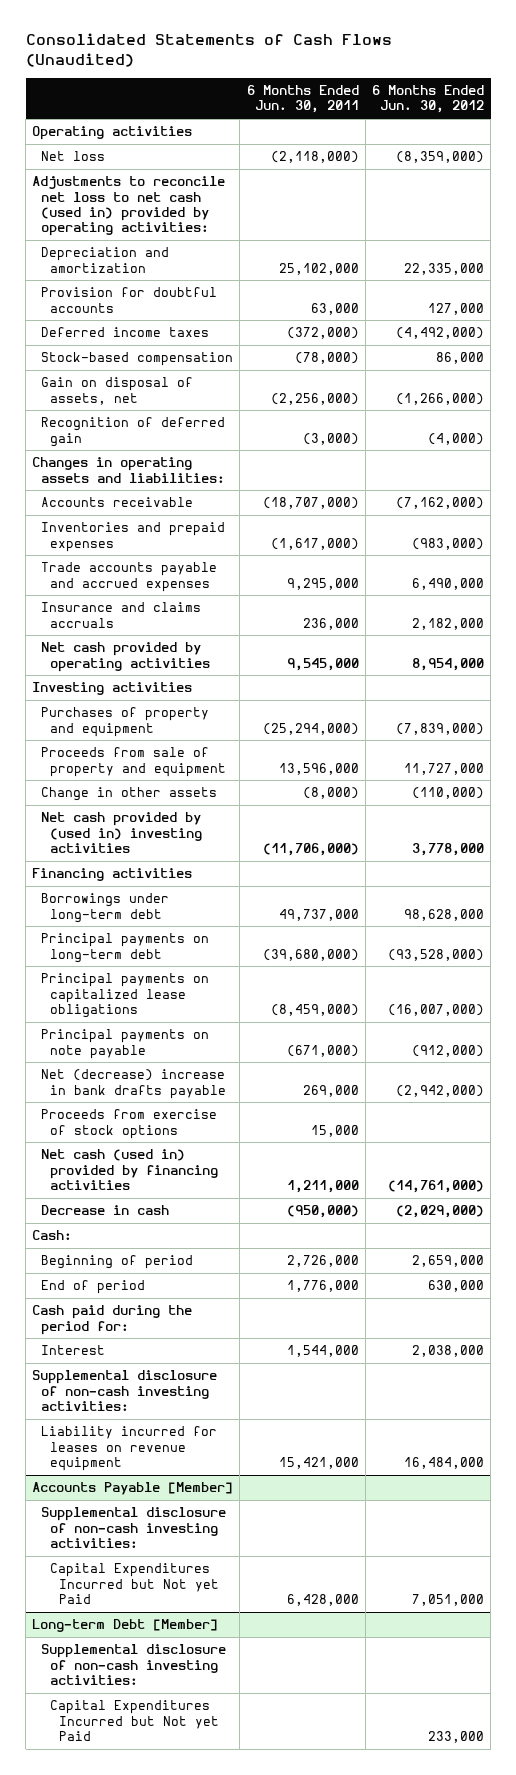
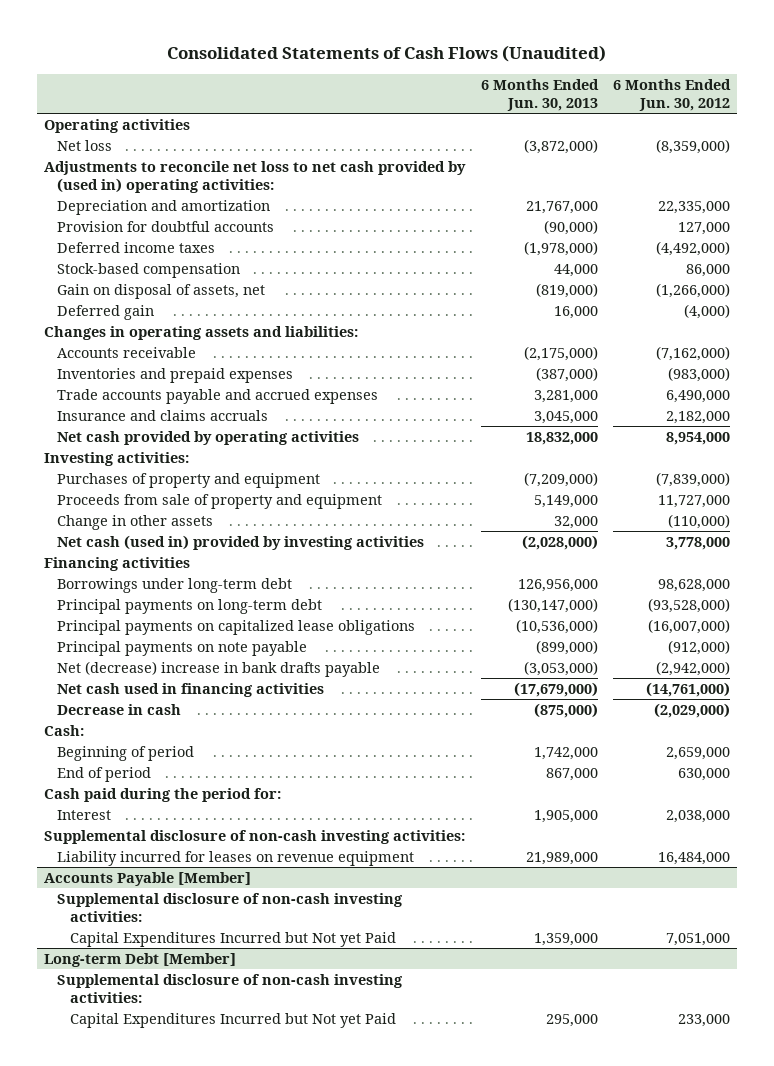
[246,85,359,114] 6 Months Ended Jun. 30, 2011 -> none
none -> [480,78,599,111] 6 Months Ended Jun. 30, 2013
[32,176,226,237] Adjustments to reconcile net loss to net cash (used in) provided by operating activities: -> [44,160,467,193] Adjustments to reconcile net loss to net cash provided by (used in) operating activities:
[41,417,226,447] Recognition of deferred gain -> [57,304,155,320] Deferred gain
[32,682,193,696] Investing activities -> [44,451,190,466] Investing activities:
[41,812,203,853] Net cash provided by (used in) investing activities -> [57,534,425,550] Net cash (used in) provided by investing activities
[41,1109,218,1139] Proceeds from exercise of stock options -> none
[41,1149,219,1190] Net cash (used in) provided by financing activities -> [57,682,325,697] Net cash used in financing activities

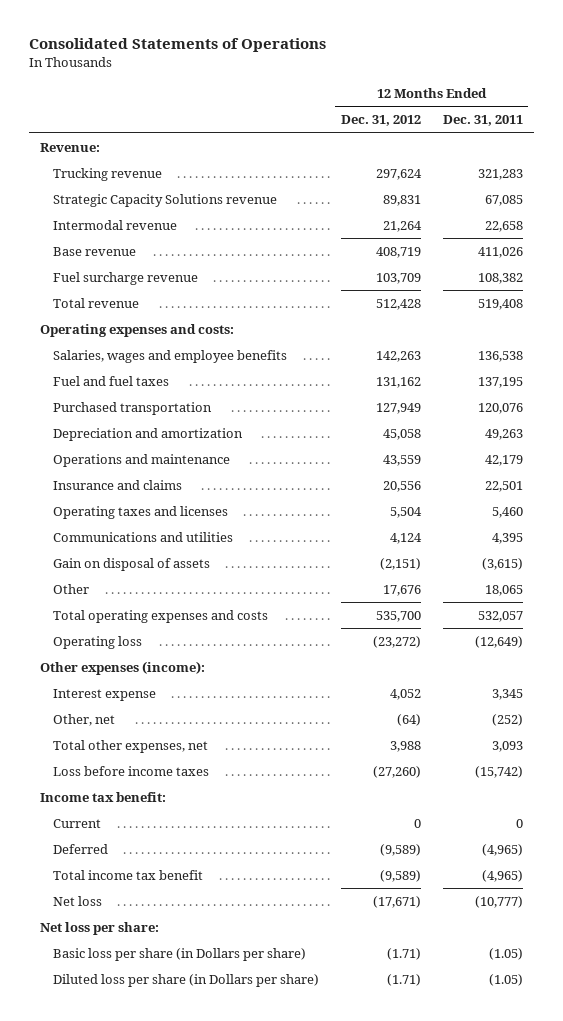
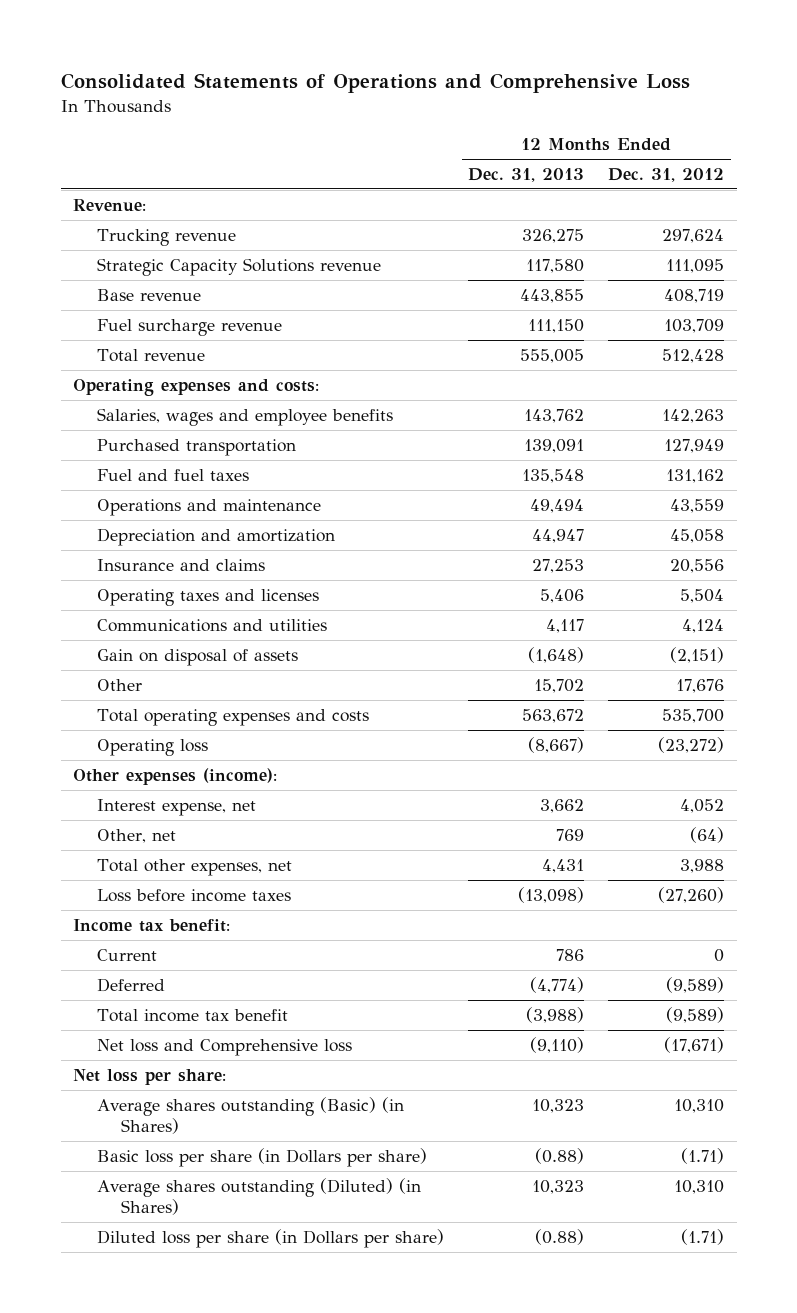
[28,38,326,53] Consolidated Statements of Operations -> [60,72,690,93] Consolidated Statements of Operations and Comprehensive Loss
[442,115,523,127] Dec. 31, 2011 -> none
none -> [468,167,585,182] Dec. 31, 2013
[52,219,177,230] Intermodal revenue -> none
[382,194,421,206] 89,831 -> [666,258,725,273] 111,095
[52,375,169,386] Fuel and fuel taxes -> [97,468,250,481] Fuel and fuel taxes
[52,427,243,441] Depreciation and amortization -> [97,527,336,546] Depreciation and amortization
[52,688,156,701] Interest expense -> [97,798,257,816] Interest expense, net
[52,895,102,906] Net loss -> [97,1038,353,1056] Net loss and Comprehensive loss
none -> [97,1096,405,1135] Average shares outstanding (Basic) (in Shares)
none -> [97,1177,422,1216] Average shares outstanding (Diluted) (in Shares)

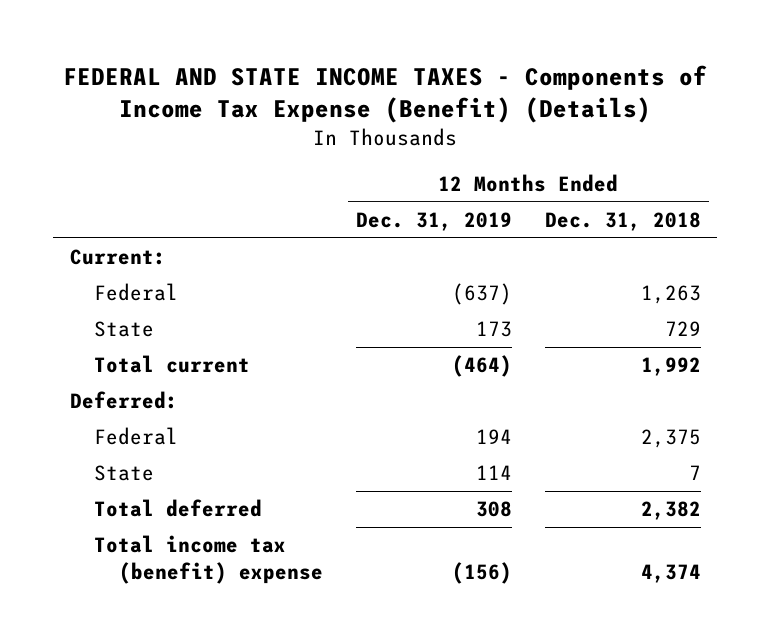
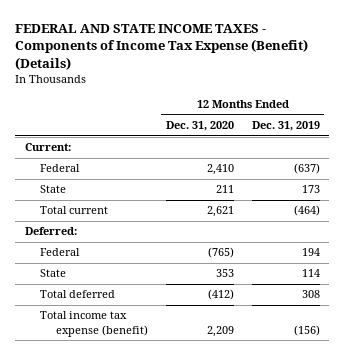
[544,212,701,232] Dec. 31, 2018 -> none
none -> [165,121,234,132] Dec. 31, 2020
[94,535,323,584] Total income tax (benefit) expense -> [40,311,148,337] Total income tax expense (benefit)

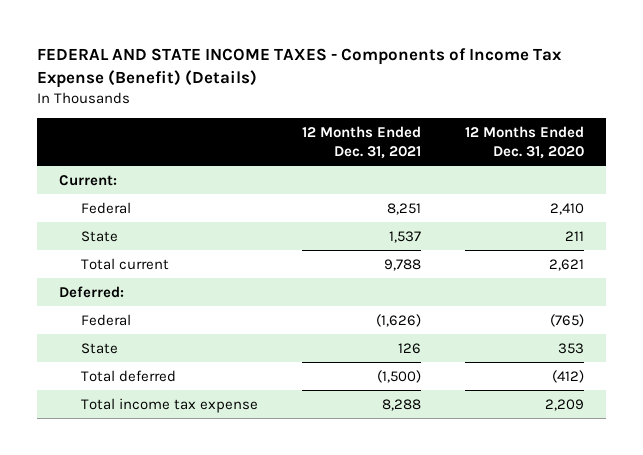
[251,121,320,132] Dec. 31, 2019 -> none
none -> [301,125,421,159] 12 Months Ended Dec. 31, 2021
[40,311,148,337] Total income tax expense (benefit) -> [81,397,259,413] Total income tax expense

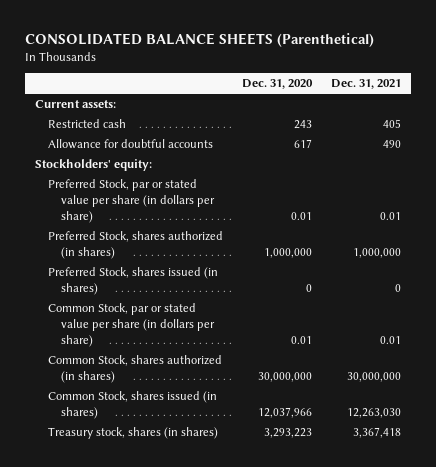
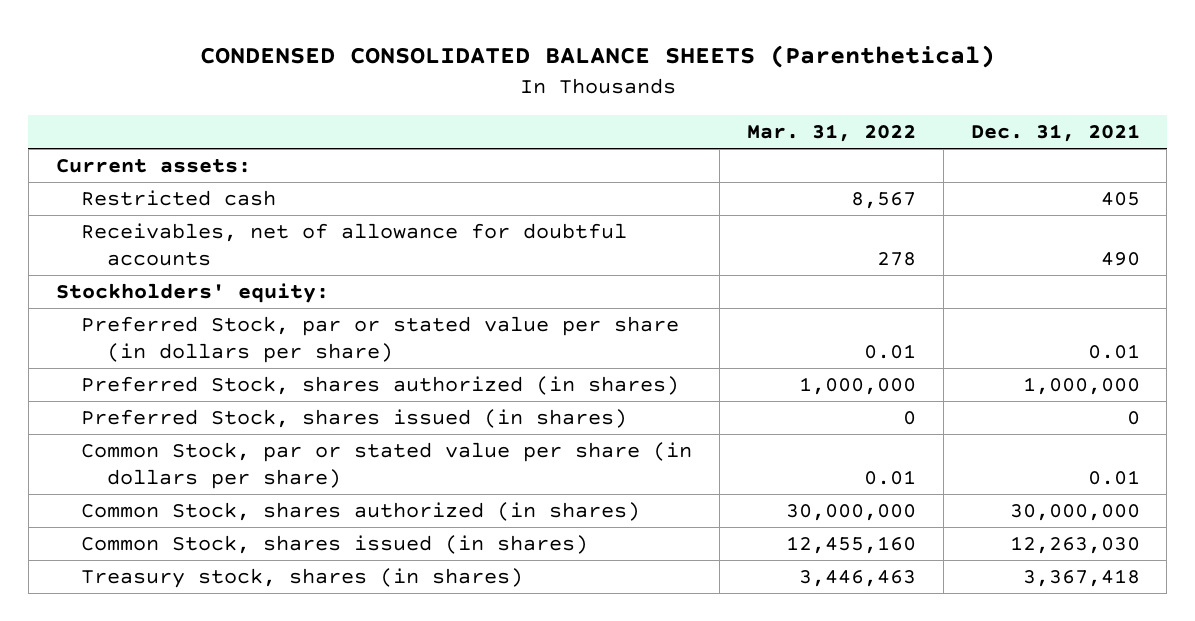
[24,33,374,48] CONSOLIDATED BALANCE SHEETS (Parenthetical) -> [199,44,995,68] CONDENSED CONSOLIDATED BALANCE SHEETS (Parenthetical)
[242,79,314,90] Dec. 31, 2020 -> none
none -> [746,124,916,143] Mar. 31, 2022
[47,138,213,149] Allowance for doubtful accounts -> [81,223,628,266] Receivables, net of allowance for doubtful accounts

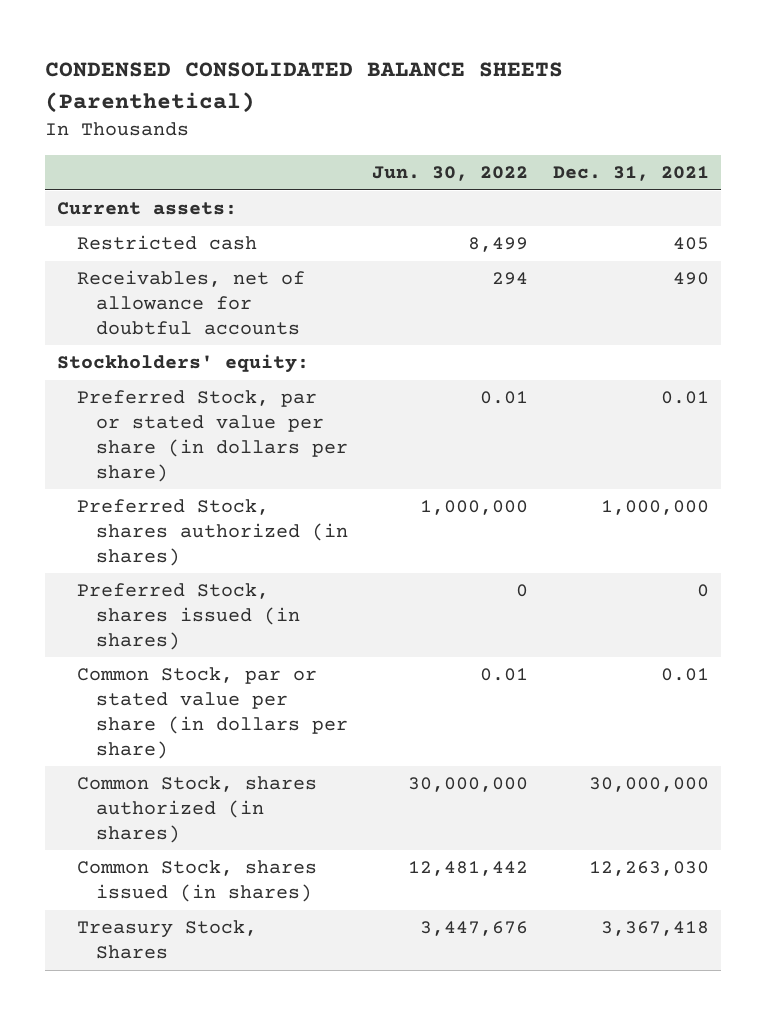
[746,124,916,143] Mar. 31, 2022 -> none
none -> [372,166,529,182] Jun. 30, 2022
[81,568,524,589] Treasury stock, shares (in shares) -> [76,920,257,960] Treasury Stock, Shares

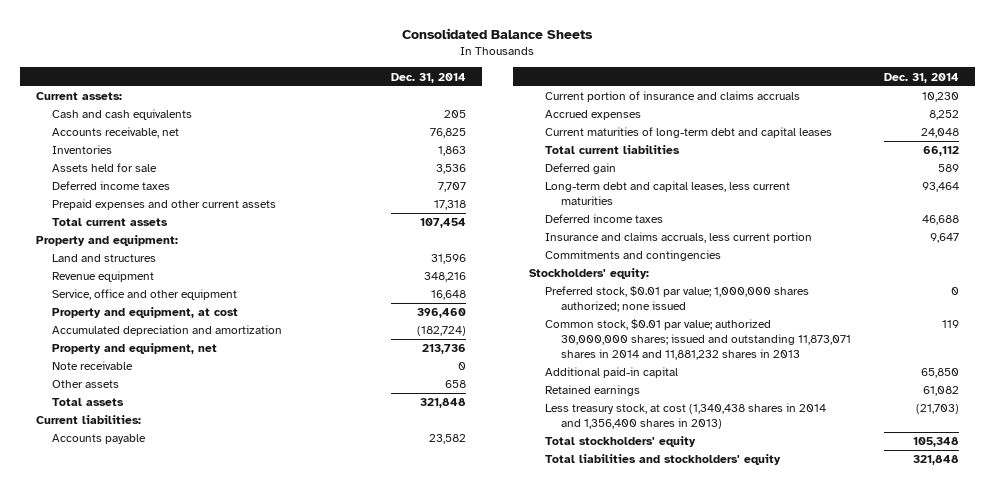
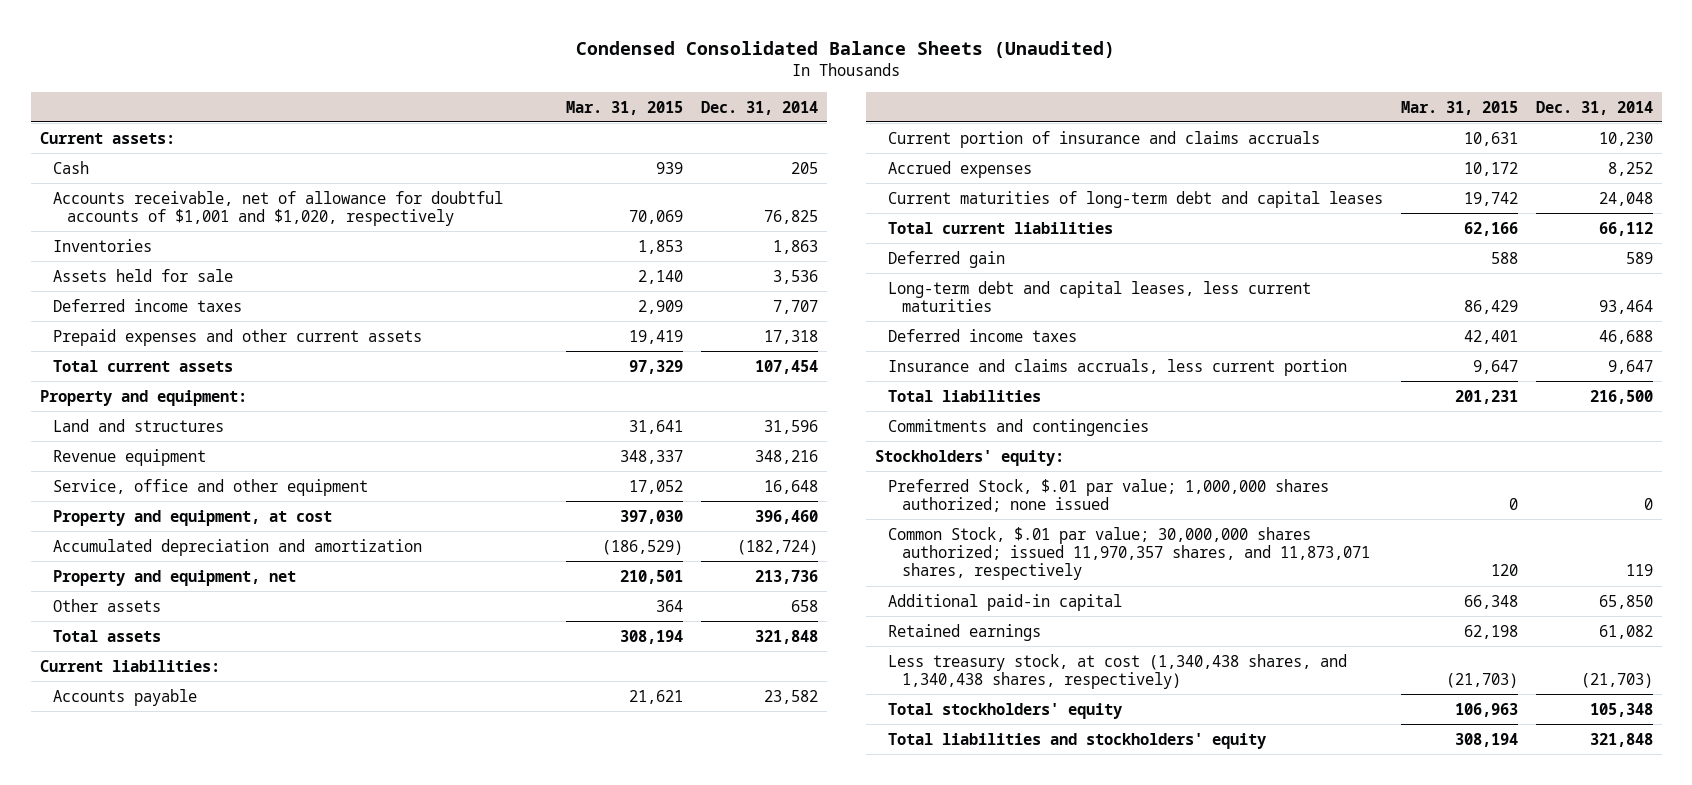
[402,27,594,39] Consolidated Balance Sheets -> [576,41,1116,59] Condensed Consolidated Balance Sheets (Unaudited)
none -> [566,100,684,115] Mar. 31, 2015
[52,109,193,121] Cash and cash equivalents -> [53,160,90,174] Cash
[52,127,180,139] Accounts receivable, net -> [53,190,504,227] Accounts receivable, net of allowance for doubtful accounts of $1,001 and $1,020, respectively
[52,361,134,371] Note receivable -> none
none -> [888,389,1042,402] Total liabilities
[544,286,809,313] Preferred stock, $0.01 par value; 1,000,000 shares authorized; none issued -> [888,478,1330,513] Preferred Stock, $.01 par value; 1,000,000 shares authorized; none issued
[544,319,851,360] Common stock, $0.01 par value; authorized 30,000,000 shares; issued and outstanding 11,873,071 shares in 2014 and 11,881,232 shares in 2013 -> [888,526,1371,581] Common Stock, $.01 par value; 30,000,000 shares authorized; issued 11,970,357 shares, and 11,873,071 shares, respectively
[544,403,826,430] Less treasury stock, at cost (1,340,438 shares in 2014 and 1,356,400 shares in 2013) -> [888,653,1348,690] Less treasury stock, at cost (1,340,438 shares, and 1,340,438 shares, respectively)

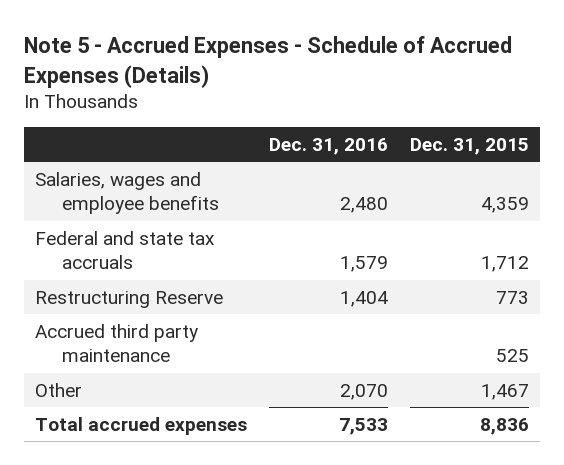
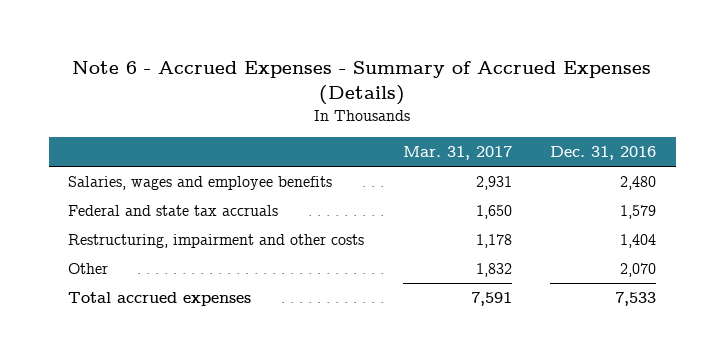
[24,36,513,88] Note 5 - Accrued Expenses - Schedule of Accrued Expenses (Details) -> [72,61,652,106] Note 6 - Accrued Expenses - Summary of Accrued Expenses (Details)
[409,137,529,155] Dec. 31, 2015 -> none
none -> [402,146,512,161] Mar. 31, 2017
[34,323,198,363] Accrued third party maintenance -> none
[34,290,223,308] Restructuring Reserve -> [68,234,365,249] Restructuring, impairment and other costs

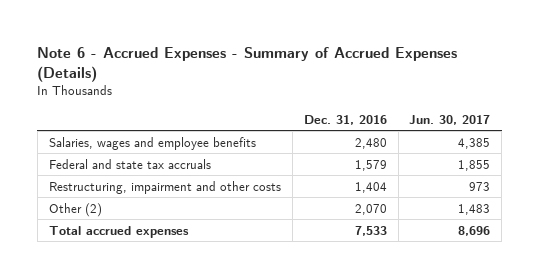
[402,146,512,161] Mar. 31, 2017 -> none
none -> [409,114,491,125] Jun. 30, 2017
[68,263,109,275] Other -> [48,202,102,217] Other (2)

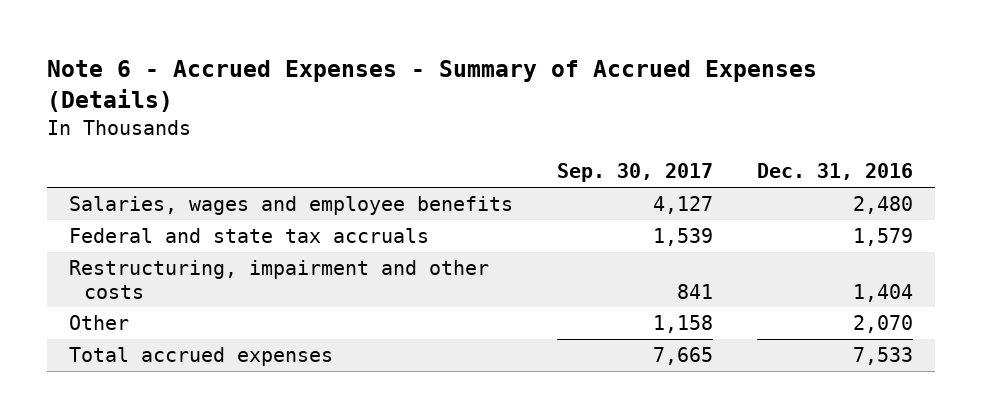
[409,114,491,125] Jun. 30, 2017 -> none
none -> [556,163,713,183] Sep. 30, 2017
[48,202,102,217] Other (2) -> [68,315,129,331] Other

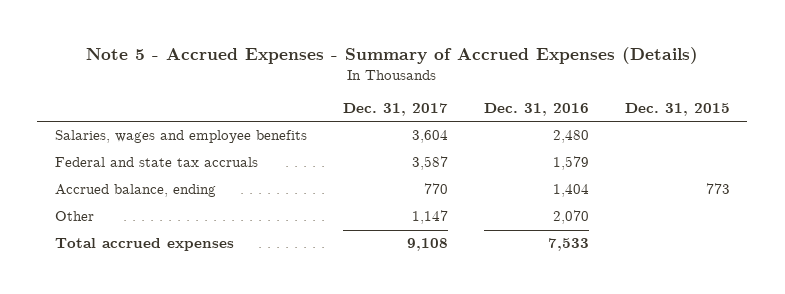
[46,60,817,113] Note 6 - Accrued Expenses - Summary of Accrued Expenses (Details) -> [86,47,699,65] Note 5 - Accrued Expenses - Summary of Accrued Expenses (Details)
[556,163,713,183] Sep. 30, 2017 -> none
none -> [343,102,449,116] Dec. 31, 2017
none -> [624,102,730,116] Dec. 31, 2015
[68,260,489,299] Restructuring, impairment and other costs -> [55,184,217,198] Accrued balance, ending

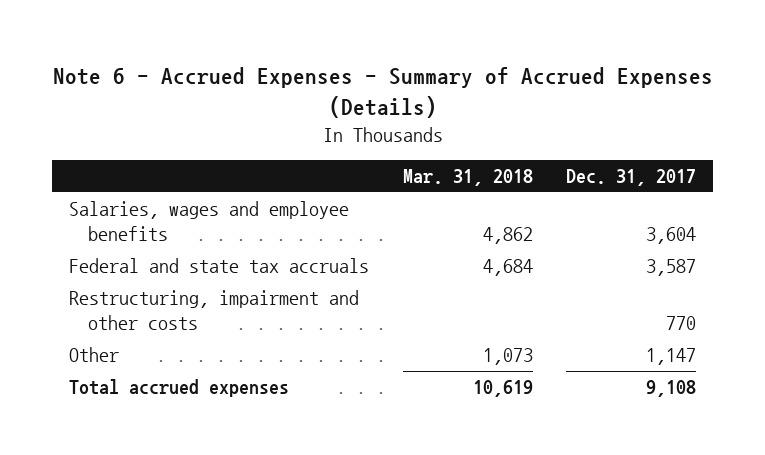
[86,47,699,65] Note 5 - Accrued Expenses - Summary of Accrued Expenses (Details) -> [52,67,713,118] Note 6 - Accrued Expenses - Summary of Accrued Expenses (Details)
[483,102,589,116] Dec. 31, 2016 -> none
[624,102,730,116] Dec. 31, 2015 -> none
none -> [402,169,533,187] Mar. 31, 2018
[55,184,217,198] Accrued balance, ending -> [69,290,360,331] Restructuring, impairment and other costs

